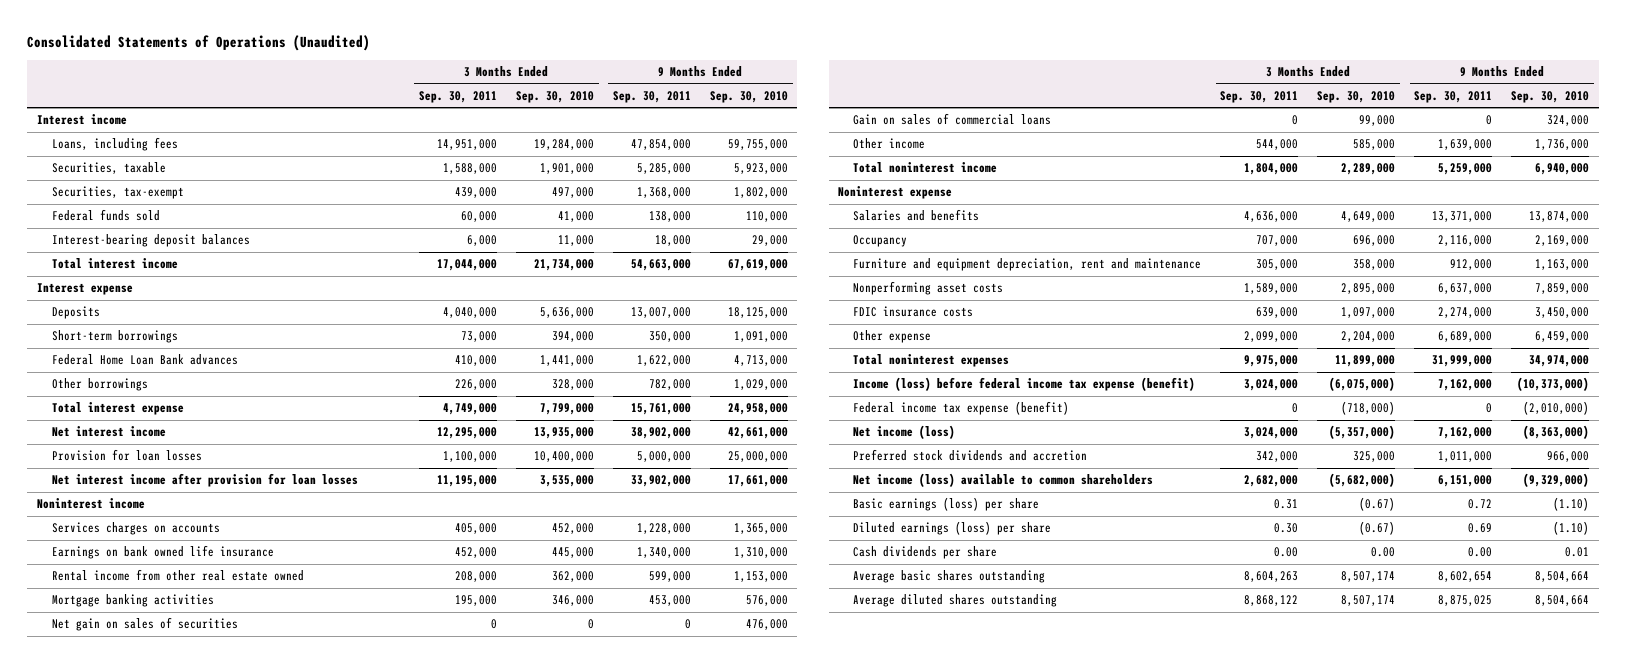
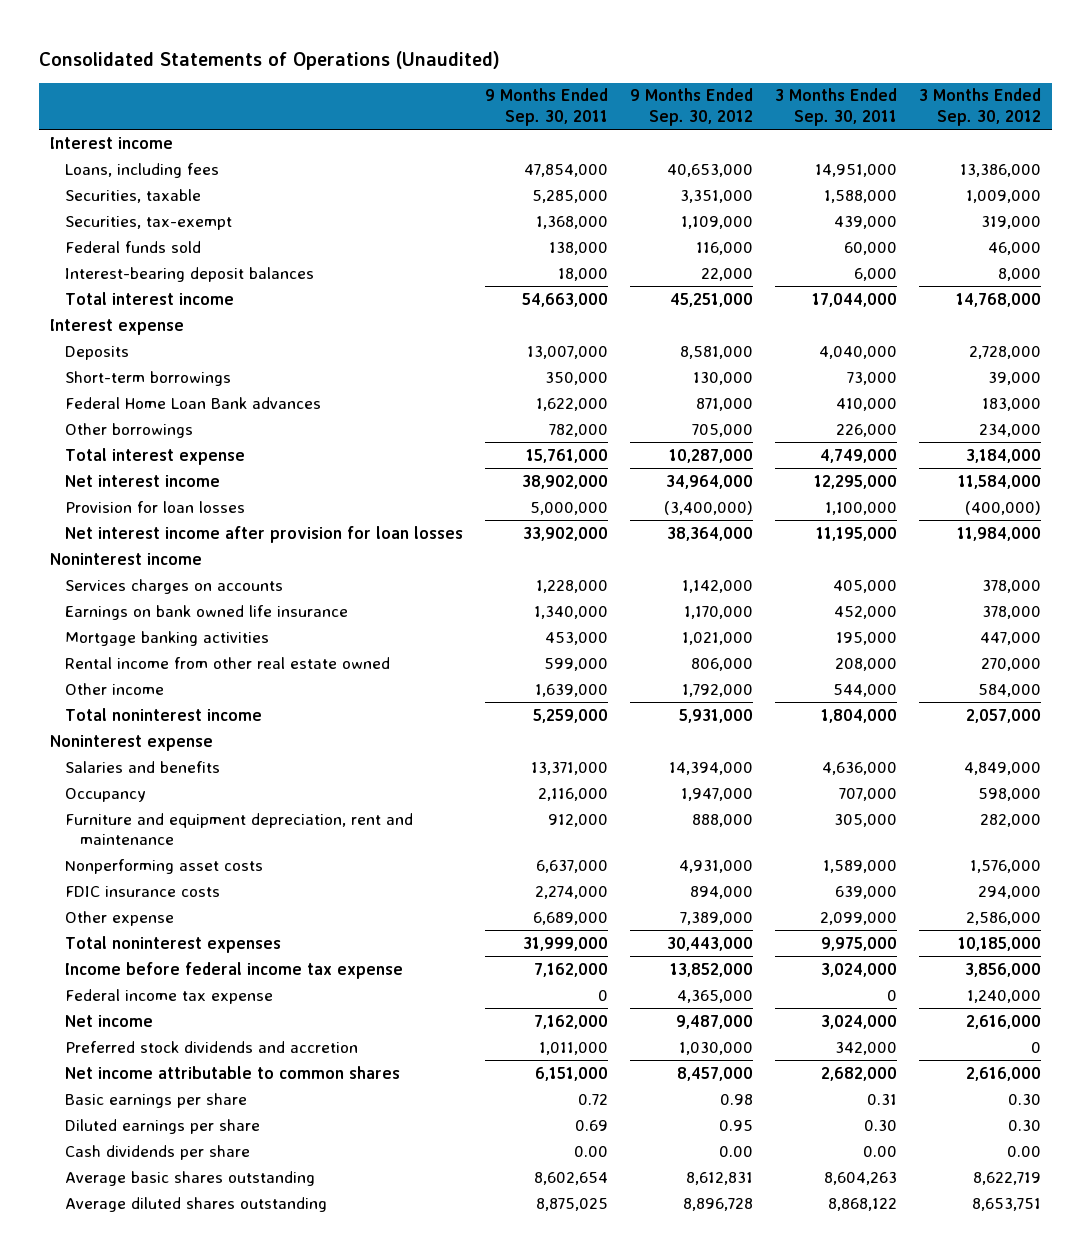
[515,90,594,103] Sep. 30, 2010 -> none
[709,90,788,103] Sep. 30, 2010 -> none
none -> [630,88,754,127] 9 Months Ended Sep. 30, 2012
none -> [919,88,1042,127] 3 Months Ended Sep. 30, 2012
[51,617,238,632] Net gain on sales of securities -> none
[853,113,1052,126] Gain on sales of commercial loans -> none
[51,569,304,582] Rental income from other real estate owned -> [64,656,390,669] Rental income from other real estate owned
[853,377,1196,392] Income (loss) before federal income tax expense (benefit) -> [64,961,403,979] Income before federal income tax expense
[853,401,1070,416] Federal income tax expense (benefit) -> [64,988,273,1004] Federal income tax expense
[853,425,956,440] Net income (loss) -> [64,1014,153,1027] Net income
[853,473,1154,488] Net income (loss) available to common shareholders -> [64,1065,400,1079] Net income attributable to common shares
[853,497,1040,512] Basic earnings (loss) per share -> [64,1092,247,1108] Basic earnings per share
[853,521,1052,536] Diluted earnings (loss) per share -> [64,1118,260,1134] Diluted earnings per share

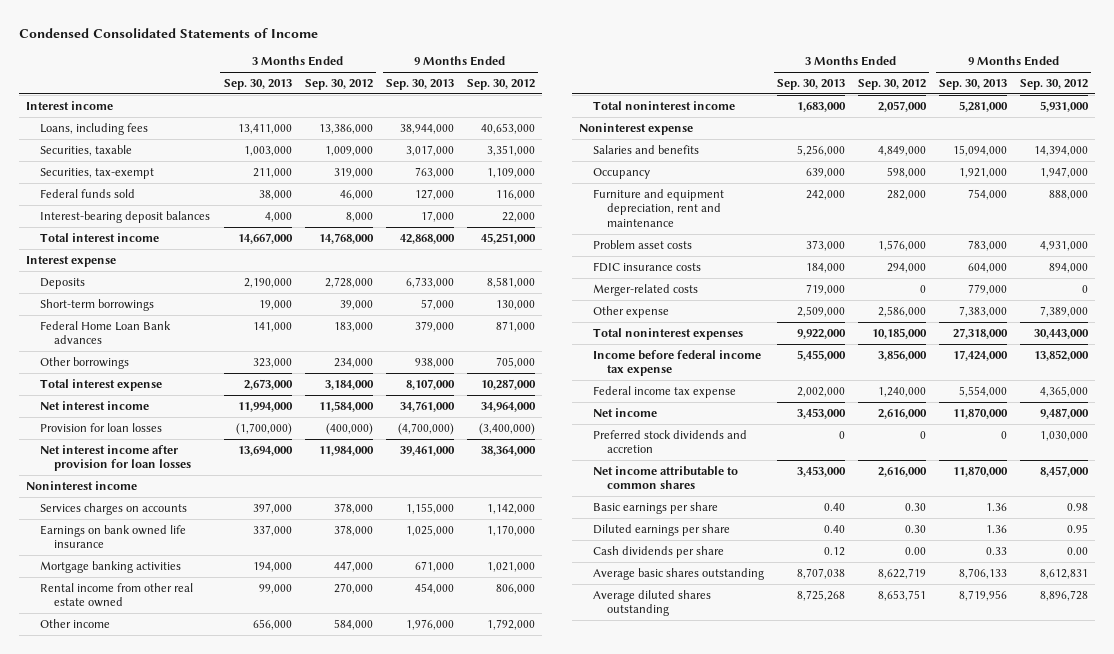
[39,50,501,70] Consolidated Statements of Operations (Unaudited) -> [19,28,319,39] Condensed Consolidated Statements of Income
[485,88,609,127] 9 Months Ended Sep. 30, 2011 -> none
[775,88,898,127] 3 Months Ended Sep. 30, 2011 -> none
none -> [223,78,292,90] Sep. 30, 2013
none -> [385,78,454,90] Sep. 30, 2013
[64,858,263,874] Nonperforming asset costs -> [592,239,692,249] Problem asset costs
none -> [592,283,698,296] Merger-related costs

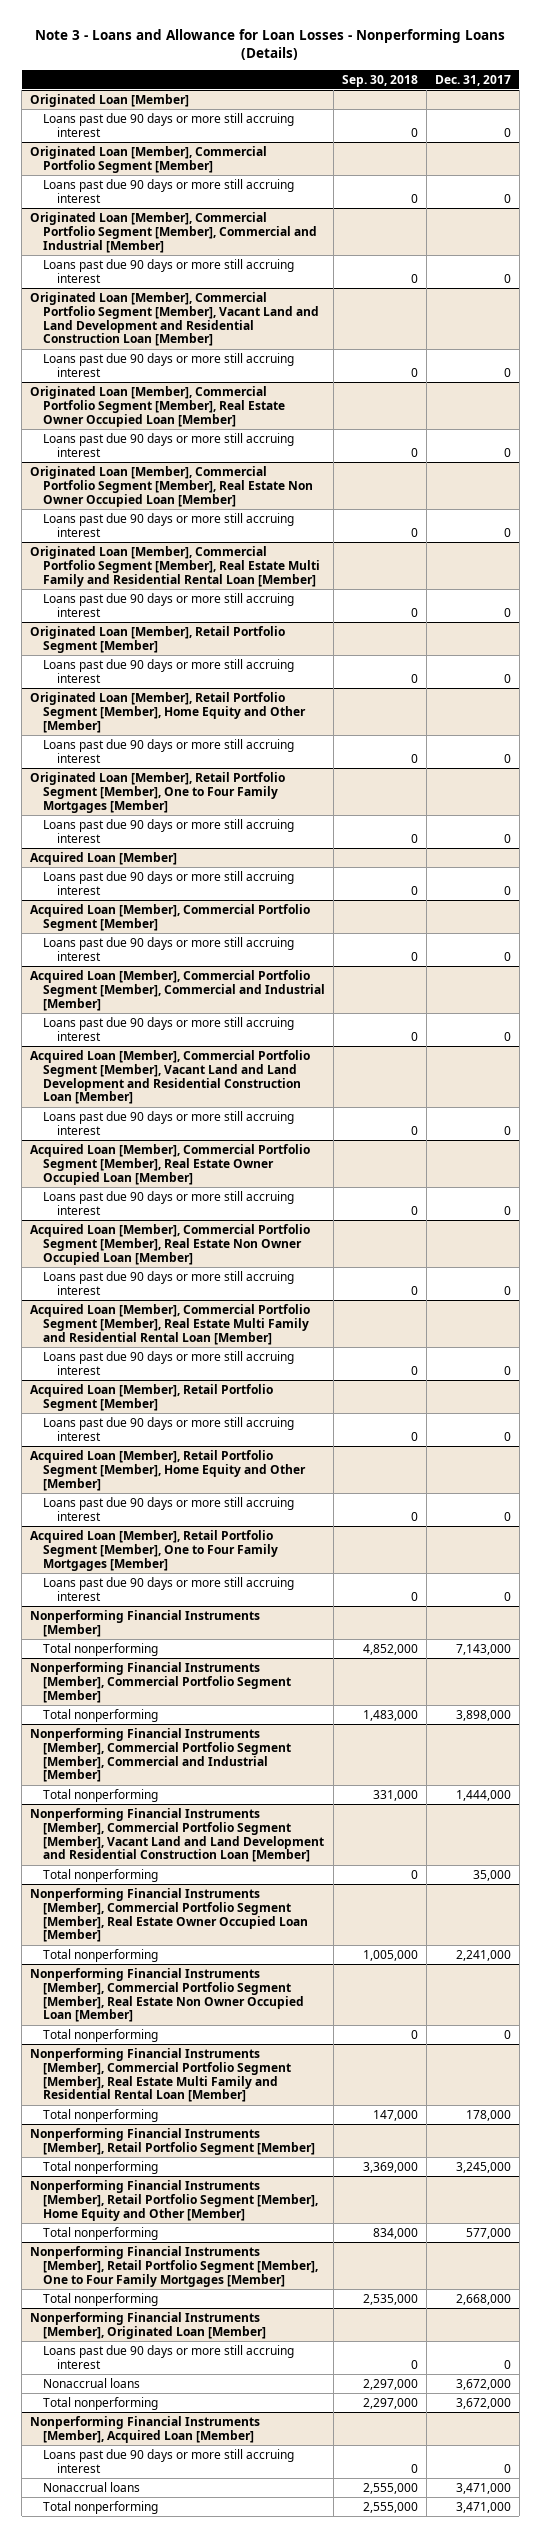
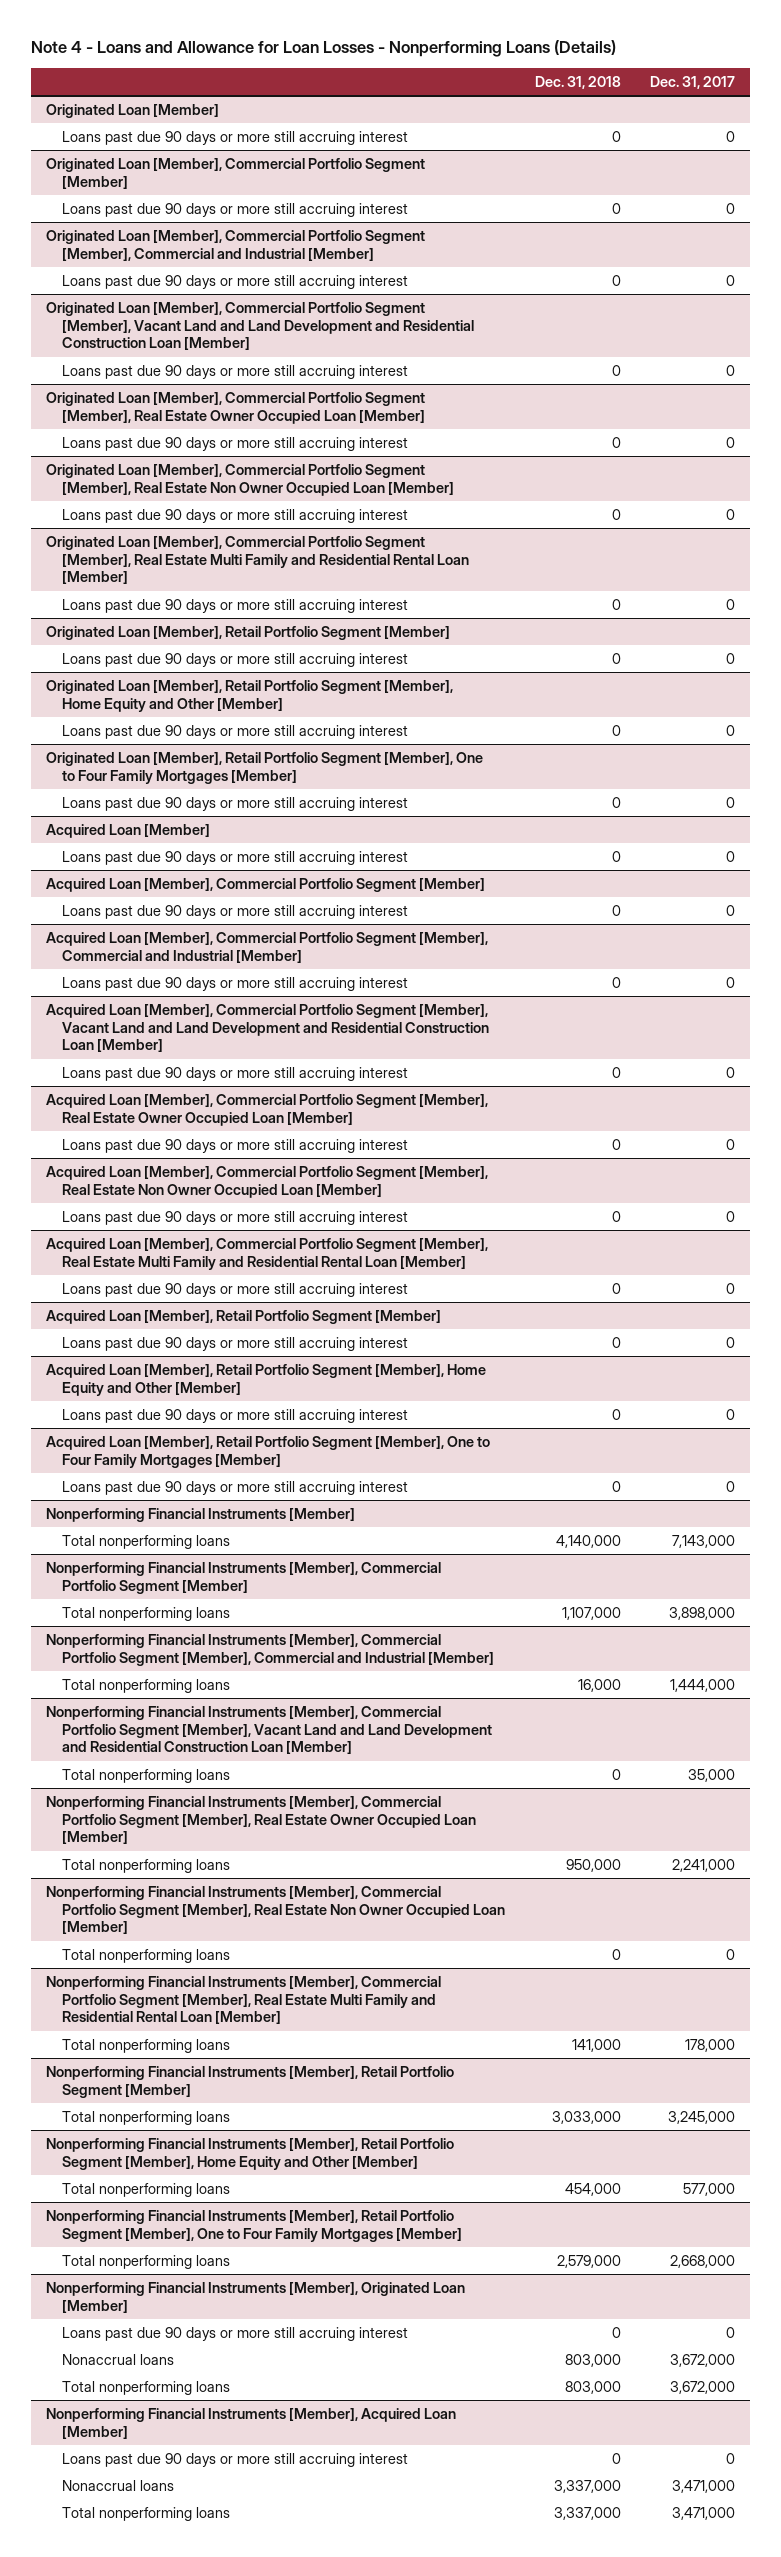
[35,28,506,61] Note 3 - Loans and Allowance for Loan Losses - Nonperforming Loans (Details) -> [30,40,616,58] Note 4 - Loans and Allowance for Loan Losses - Nonperforming Loans (Details)
[342,74,419,87] Sep. 30, 2018 -> none
none -> [534,75,621,89] Dec. 31, 2018
[43,1642,159,1656] Total nonperforming -> [61,1535,230,1550] Total nonperforming loans
[43,1708,159,1722] Total nonperforming -> [61,1607,230,1622] Total nonperforming loans
[43,1788,159,1802] Total nonperforming -> [61,1679,230,1694] Total nonperforming loans
[43,1868,159,1882] Total nonperforming -> [61,1769,230,1784] Total nonperforming loans
[43,1948,159,1962] Total nonperforming -> [61,1859,230,1874] Total nonperforming loans
[43,2028,159,2042] Total nonperforming -> [61,1949,230,1964] Total nonperforming loans
[43,2108,159,2122] Total nonperforming -> [61,2039,230,2054] Total nonperforming loans
[43,2160,159,2174] Total nonperforming -> [61,2111,230,2126] Total nonperforming loans
[43,2226,159,2240] Total nonperforming -> [61,2183,230,2198] Total nonperforming loans
[43,2292,159,2306] Total nonperforming -> [61,2255,230,2270] Total nonperforming loans
[43,2396,159,2410] Total nonperforming -> [61,2381,230,2396] Total nonperforming loans
[43,2500,159,2514] Total nonperforming -> [61,2507,230,2522] Total nonperforming loans

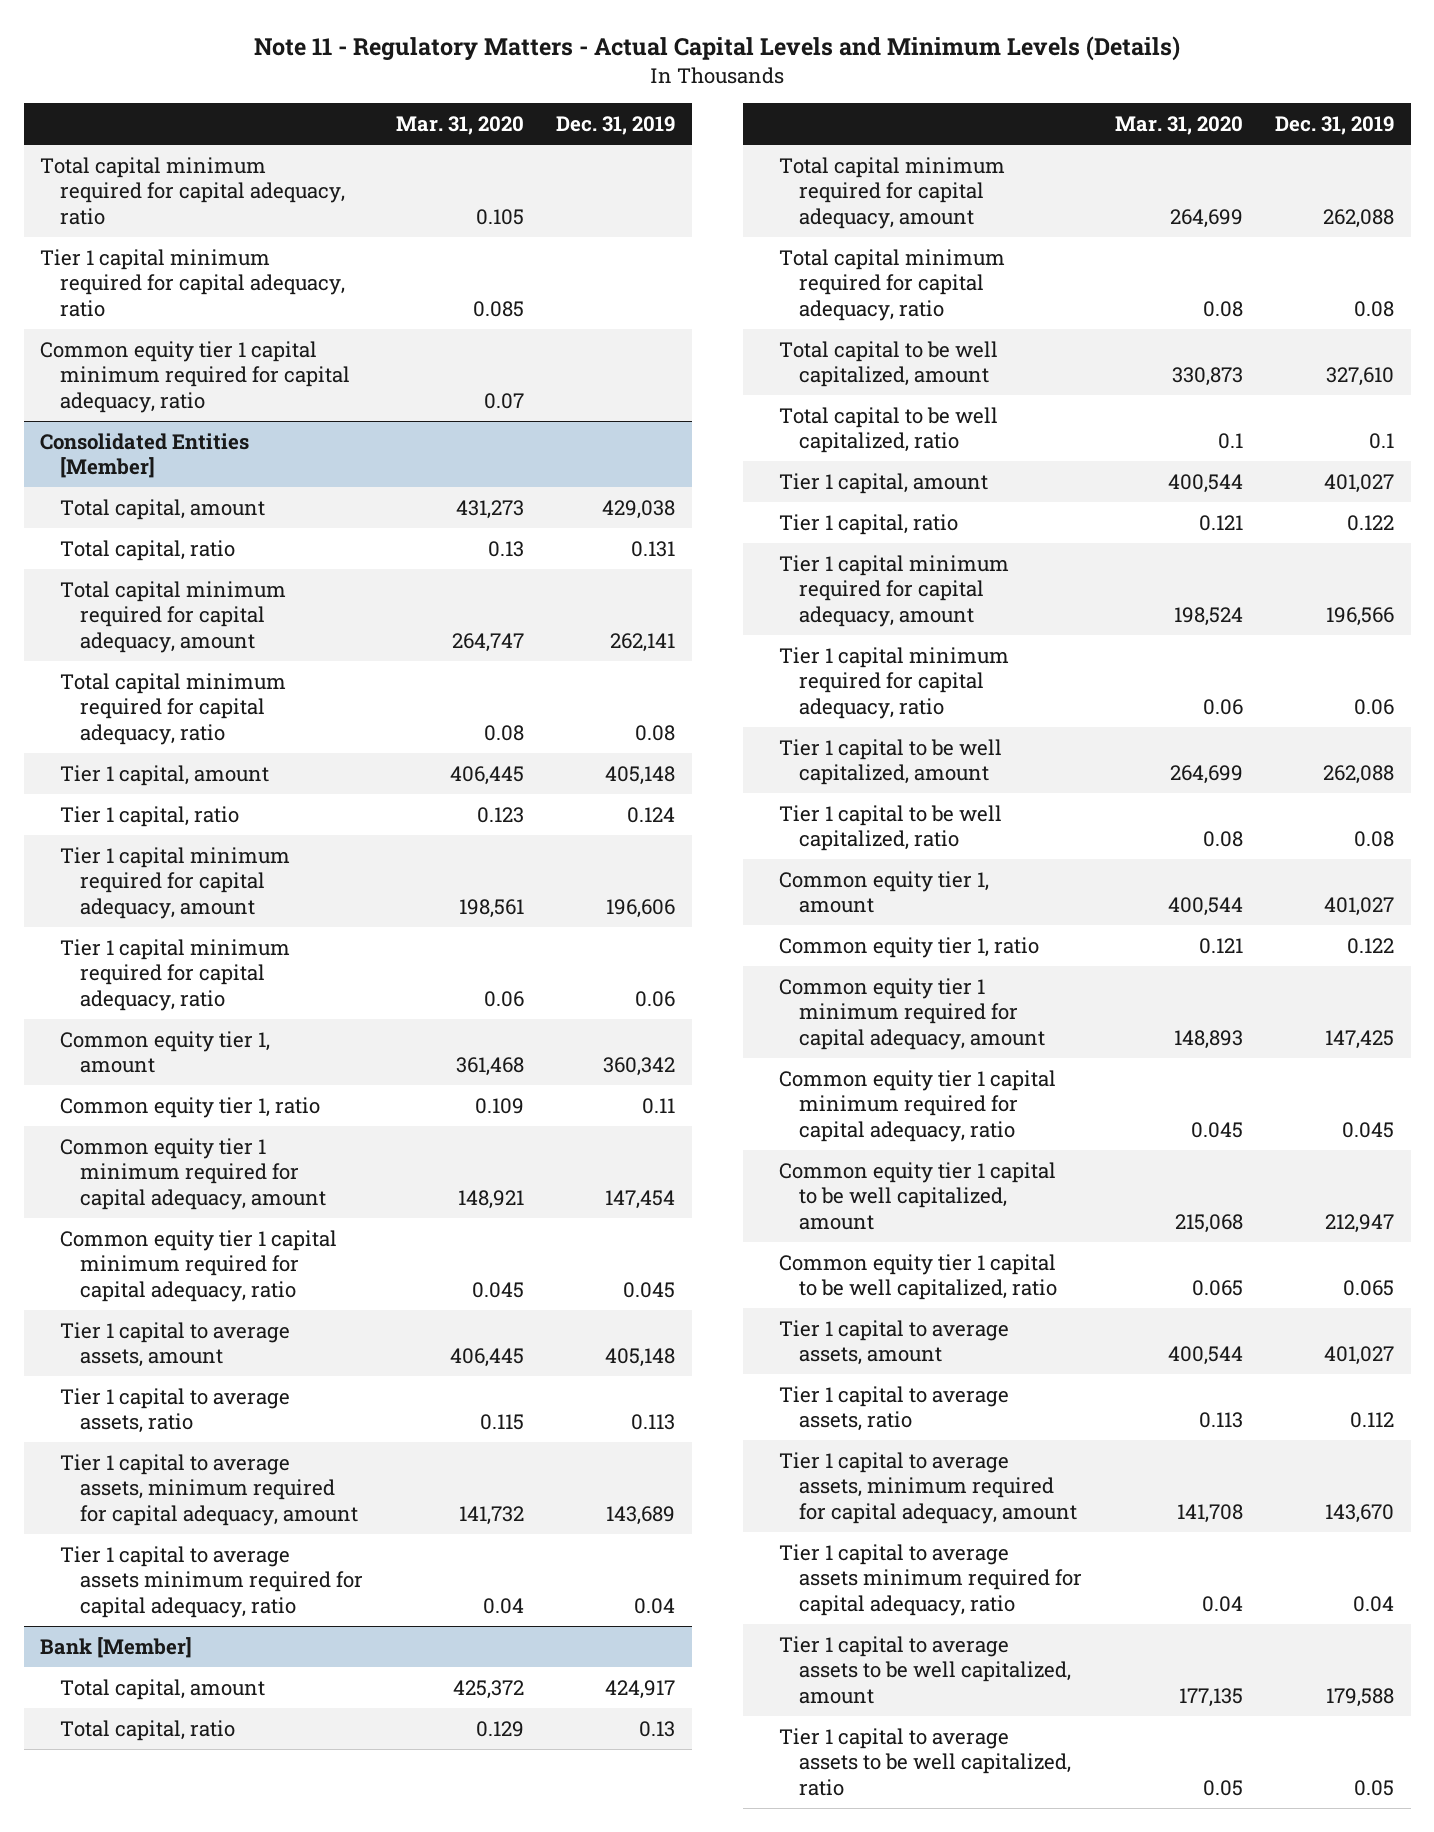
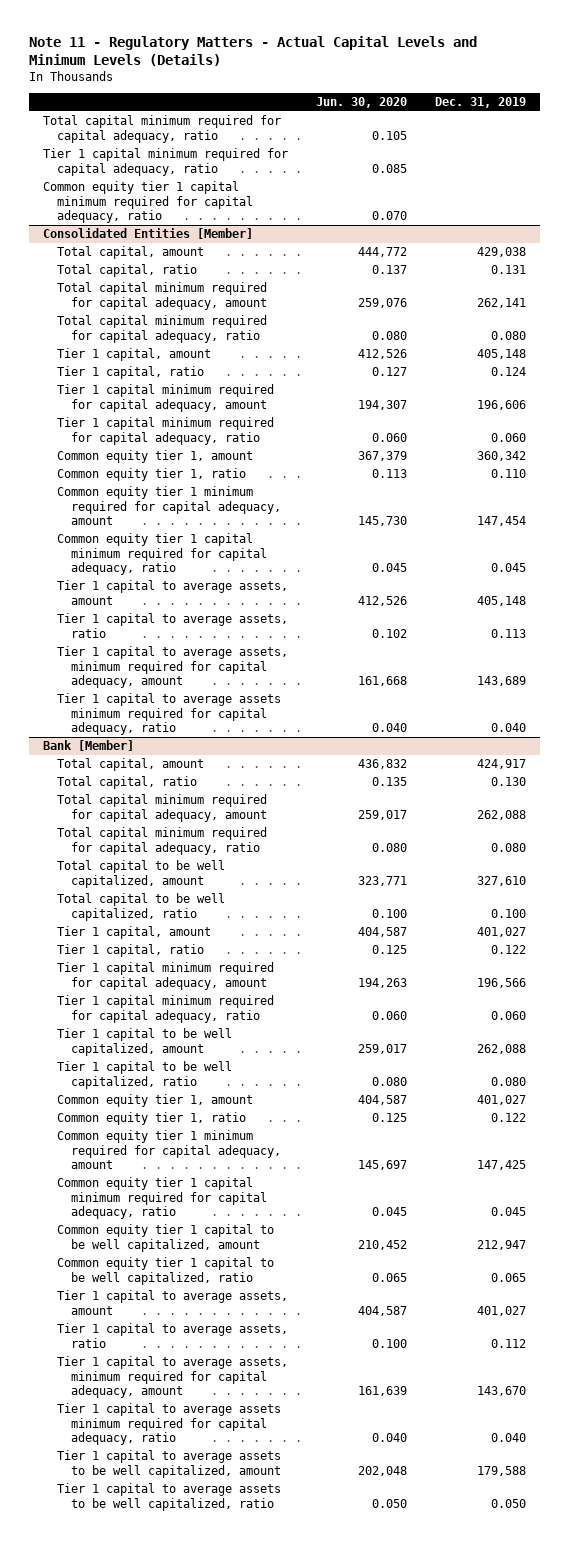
[395,116,524,136] Mar. 31, 2020 -> none
none -> [315,96,407,108] Jun. 30, 2020
[635,725,676,742] 0.08 -> [490,330,526,340] 0.080
[635,991,676,1008] 0.06 -> [490,432,526,442] 0.060
[642,1097,676,1114] 0.11 -> [490,469,526,479] 0.110
[634,1598,676,1615] 0.04 -> [490,723,526,733] 0.040
[639,1720,676,1737] 0.13 -> [490,777,526,787] 0.130
[1354,301,1395,318] 0.08 -> [490,842,526,852] 0.080
[1369,433,1395,450] 0.1 -> [490,908,526,918] 0.100
[1354,699,1395,716] 0.06 -> [490,1010,526,1020] 0.060
[1354,831,1395,848] 0.08 -> [490,1076,526,1086] 0.080
[1353,1596,1395,1613] 0.04 -> [490,1433,526,1443] 0.040
[1354,1780,1395,1797] 0.05 -> [490,1498,526,1508] 0.050

